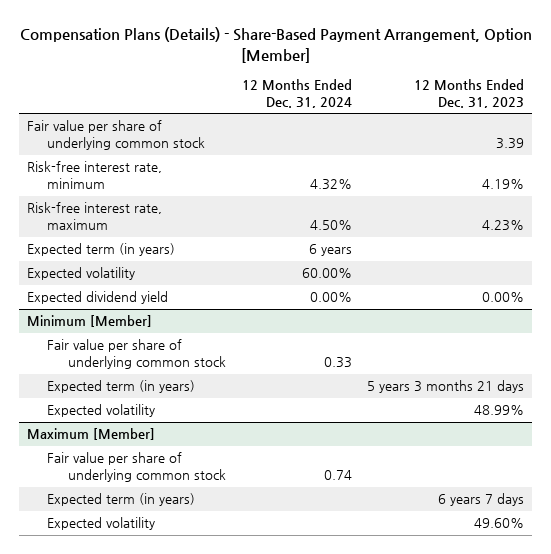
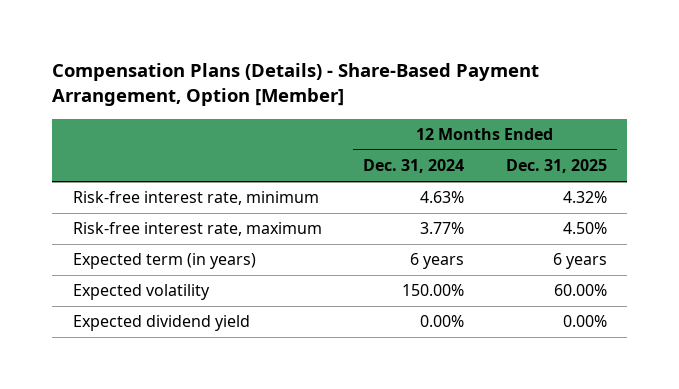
[414,79,525,108] 12 Months Ended Dec. 31, 2023 -> none
none -> [505,159,607,174] Dec. 31, 2025
[26,120,206,151] Fair value per share of underlying common stock -> none
[309,179,352,191] 4.32% -> [420,191,465,204] 4.63%
[309,220,352,231] 4.50% -> [420,222,465,235] 3.77%
[301,268,352,279] 60.00% -> [402,284,465,297] 150.00%
[26,315,152,328] Minimum [Member] -> none
[47,339,226,370] Fair value per share of underlying common stock -> none
[47,380,196,394] Expected term (in years) -> none
[47,404,156,418] Expected volatility -> none
[26,428,155,441] Maximum [Member] -> none
[47,452,226,483] Fair value per share of underlying common stock -> none
[47,493,196,507] Expected term (in years) -> none
[47,517,156,531] Expected volatility -> none

